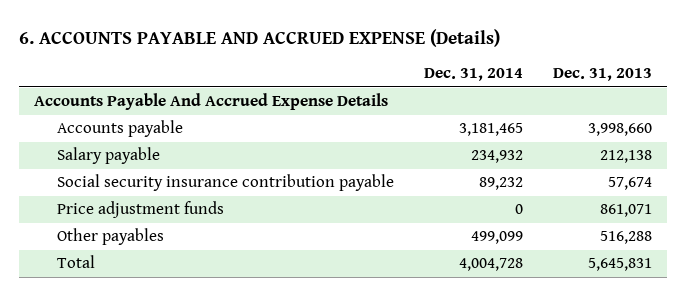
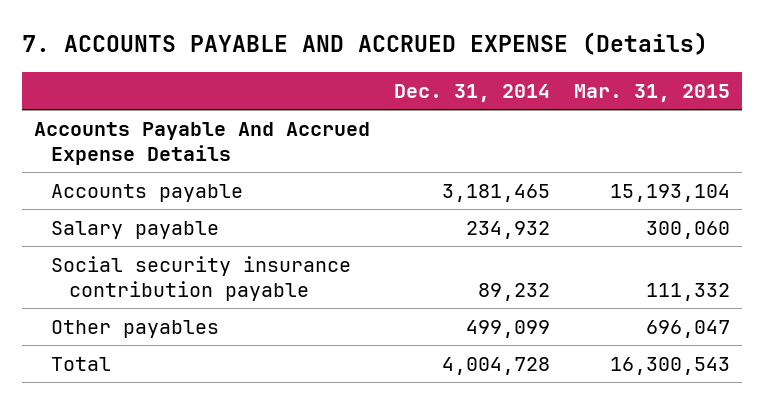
[18,28,500,47] 6. ACCOUNTS PAYABLE AND ACCRUED EXPENSE (Details) -> [21,32,708,56] 7. ACCOUNTS PAYABLE AND ACCRUED EXPENSE (Details)
[553,68,653,82] Dec. 31, 2013 -> none
none -> [573,83,730,102] Mar. 31, 2015
[56,201,224,219] Price adjustment funds -> none

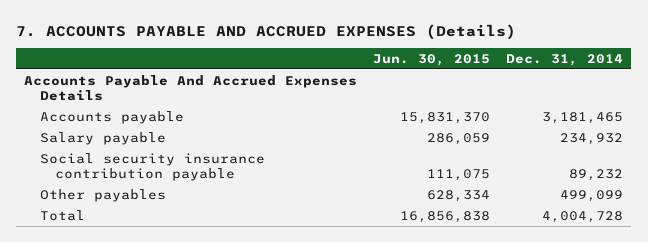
[21,32,708,56] 7. ACCOUNTS PAYABLE AND ACCRUED EXPENSE (Details) -> [16,23,517,40] 7. ACCOUNTS PAYABLE AND ACCRUED EXPENSES (Details)
[573,83,730,102] Mar. 31, 2015 -> none
none -> [373,53,491,66] Jun. 30, 2015
[33,121,370,165] Accounts Payable And Accrued Expense Details -> [24,74,358,102] Accounts Payable And Accrued Expenses Details

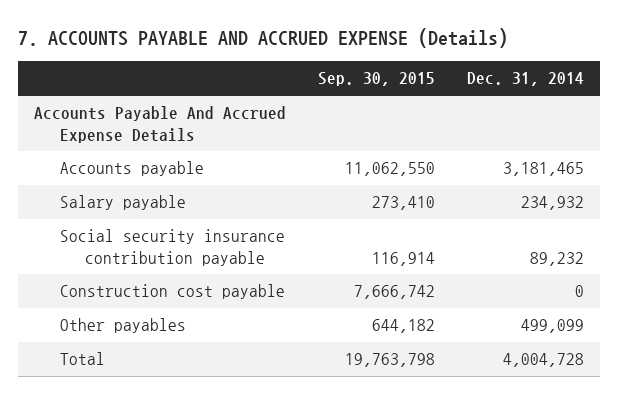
[16,23,517,40] 7. ACCOUNTS PAYABLE AND ACCRUED EXPENSES (Details) -> [18,28,509,49] 7. ACCOUNTS PAYABLE AND ACCRUED EXPENSE (Details)
[373,53,491,66] Jun. 30, 2015 -> none
none -> [317,72,435,87] Sep. 30, 2015
[24,74,358,102] Accounts Payable And Accrued Expenses Details -> [34,106,287,143] Accounts Payable And Accrued Expense Details
none -> [59,284,285,300] Construction cost payable

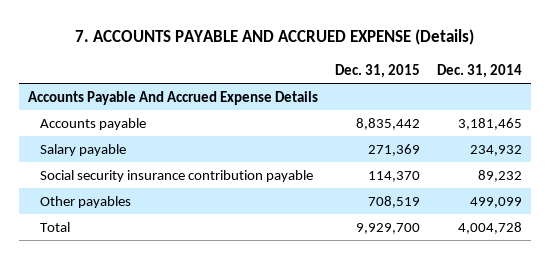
[317,72,435,87] Sep. 30, 2015 -> none
none -> [334,63,420,78] Dec. 31, 2015
[59,284,285,300] Construction cost payable -> none

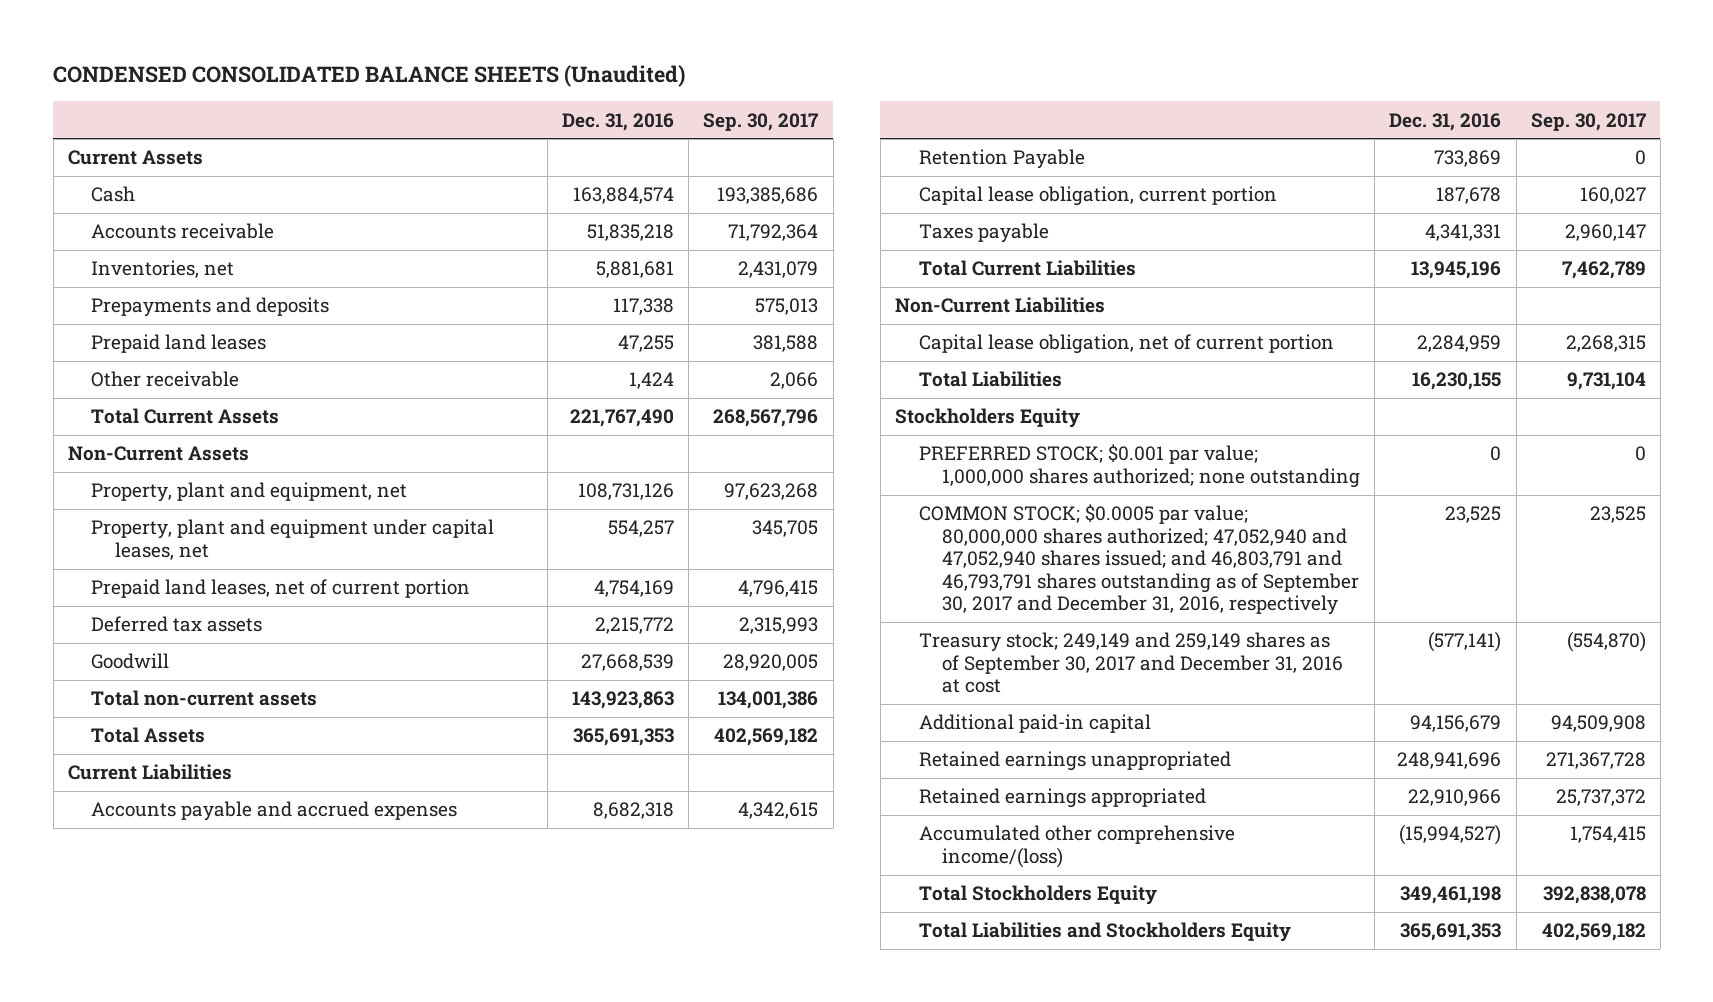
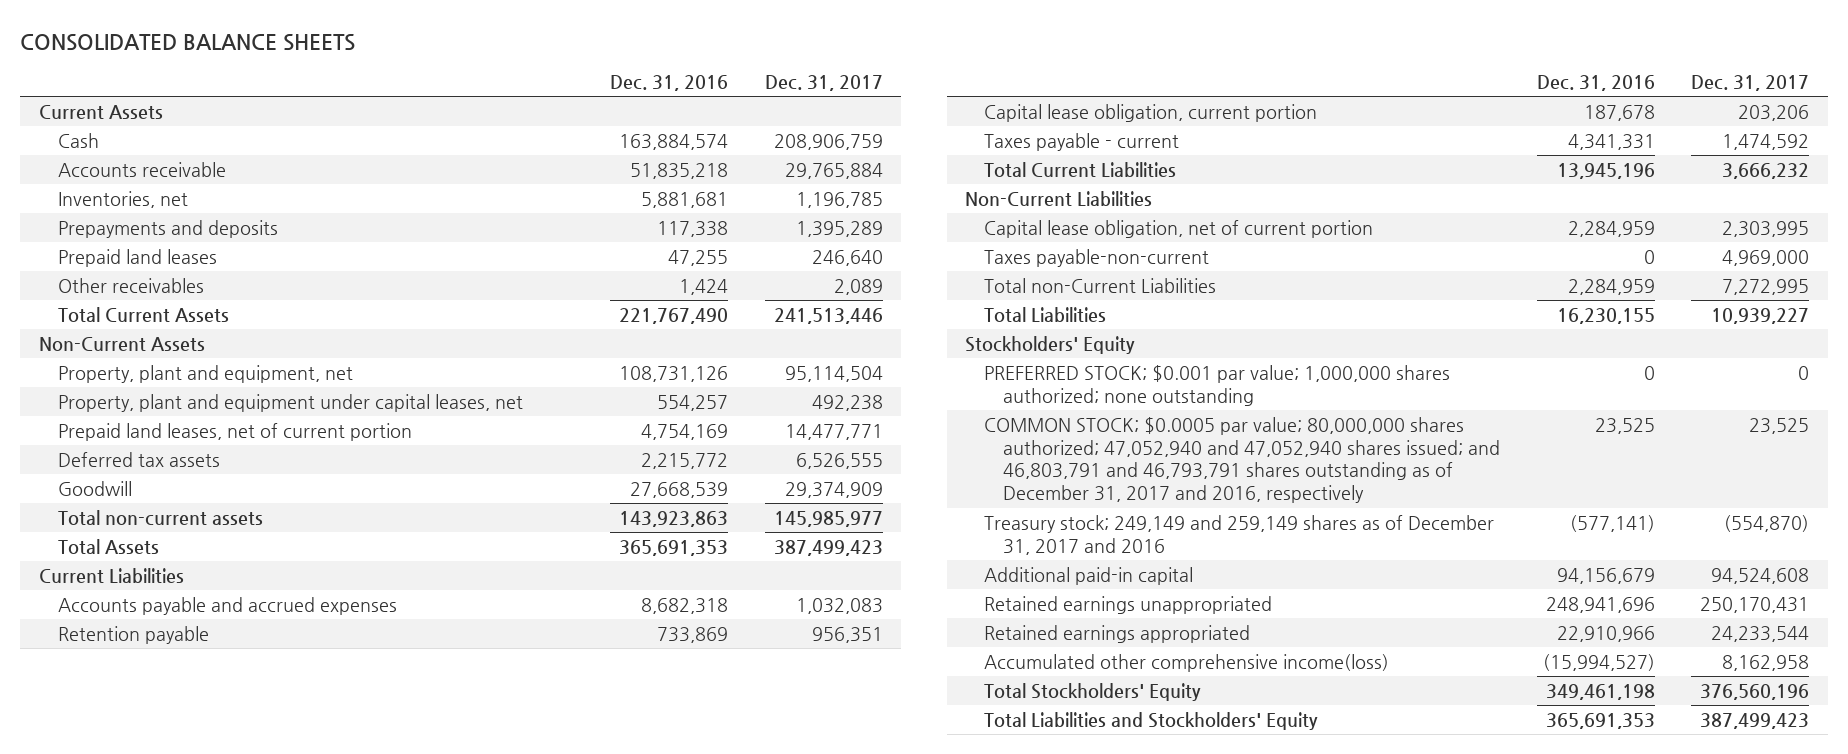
[53,65,686,88] CONDENSED CONSOLIDATED BALANCE SHEETS (Unaudited) -> [20,33,356,51] CONSOLIDATED BALANCE SHEETS
[703,112,819,131] Sep. 30, 2017 -> none
none -> [764,74,883,91] Dec. 31, 2017
[91,371,240,388] Other receivable -> [57,278,204,294] Other receivables
[918,149,1085,170] Retention Payable -> [57,626,209,645] Retention payable
[918,223,1049,244] Taxes payable -> [983,133,1179,152] Taxes payable - current
none -> [983,249,1209,268] Taxes payable-non-current
none -> [983,278,1216,294] Total non-Current Liabilities
[894,408,1080,429] Stockholders Equity -> [964,336,1135,355] Stockholders' Equity
[918,504,1360,616] COMMON STOCK; $0.0005 par value; 80,000,000 shares authorized; 47,052,940 and 47,052,940 shares issued; and 46,803,791 and 46,793,791 shares outstanding as of September 30, 2017 and December 31, 2016, respectively -> [983,417,1500,504] COMMON STOCK; $0.0005 par value; 80,000,000 shares authorized; 47,052,940 and 47,052,940 shares issued; and 46,803,791 and 46,793,791 shares outstanding as of December 31, 2017 and 2016, respectively
[918,632,1344,694] Treasury stock; 249,149 and 259,149 shares as of September 30, 2017 and December 31, 2016 at cost -> [983,515,1494,555] Treasury stock; 249,149 and 259,149 shares as of December 31, 2017 and 2016
[918,825,1235,868] Accumulated other comprehensive income/(loss) -> [983,654,1389,673] Accumulated other comprehensive income(loss)
[918,885,1157,906] Total Stockholders Equity -> [983,683,1201,702] Total Stockholders' Equity
[918,922,1291,943] Total Liabilities and Stockholders Equity -> [983,712,1318,731] Total Liabilities and Stockholders' Equity

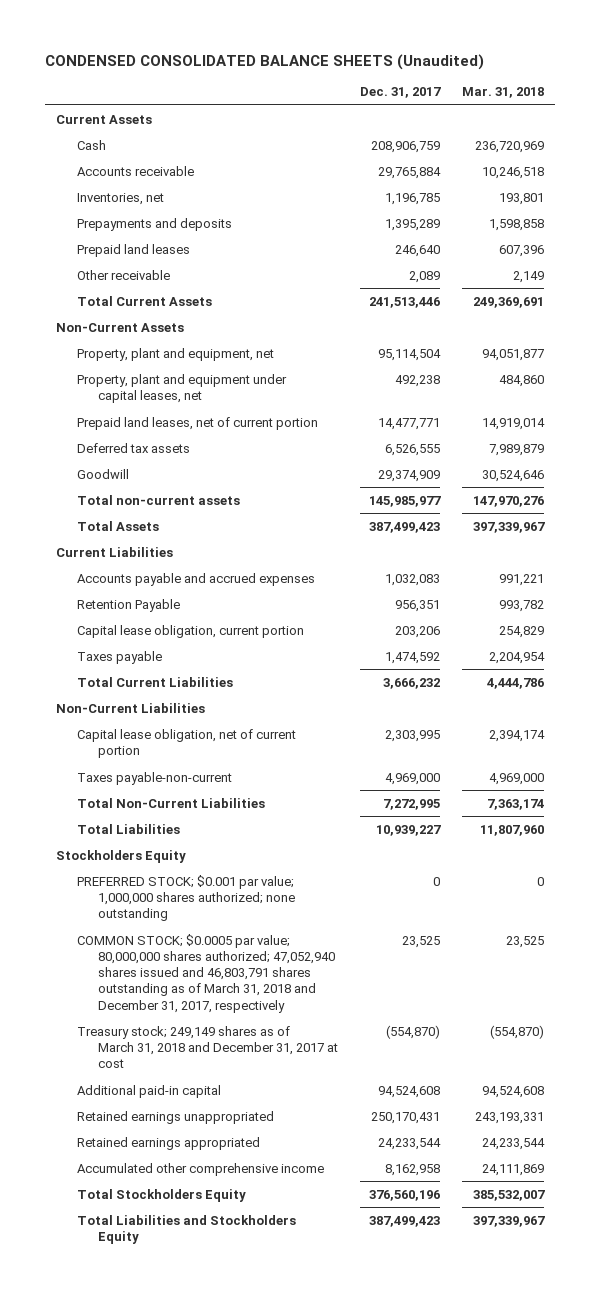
[20,33,356,51] CONSOLIDATED BALANCE SHEETS -> [45,53,485,70] CONDENSED CONSOLIDATED BALANCE SHEETS (Unaudited)
[610,74,729,91] Dec. 31, 2016 -> none
none -> [462,87,545,99] Mar. 31, 2018
[57,278,204,294] Other receivables -> [77,269,171,280] Other receivable
[57,626,209,645] Retention payable -> [77,598,181,612] Retention Payable
[983,133,1179,152] Taxes payable - current -> [77,650,163,664] Taxes payable
[983,278,1216,294] Total non-Current Liabilities -> [77,797,266,808] Total Non-Current Liabilities
[964,336,1135,355] Stockholders' Equity -> [56,849,187,863] Stockholders Equity
[983,417,1500,504] COMMON STOCK; $0.0005 par value; 80,000,000 shares authorized; 47,052,940 and 47,052,940 shares issued; and 46,803,791 and 46,793,791 shares outstanding as of December 31, 2017 and 2016, respectively -> [77,933,335,1013] COMMON STOCK; $0.0005 par value; 80,000,000 shares authorized; 47,052,940 shares issued and 46,803,791 shares outstanding as of March 31, 2018 and December 31, 2017, respectively
[983,515,1494,555] Treasury stock; 249,149 and 259,149 shares as of December 31, 2017 and 2016 -> [77,1025,338,1069] Treasury stock; 249,149 shares as of March 31, 2018 and December 31, 2017 at cost
[983,654,1389,673] Accumulated other comprehensive income(loss) -> [77,1162,325,1176] Accumulated other comprehensive income
[983,683,1201,702] Total Stockholders' Equity -> [77,1188,247,1202] Total Stockholders Equity
[983,712,1318,731] Total Liabilities and Stockholders' Equity -> [77,1214,297,1245] Total Liabilities and Stockholders Equity

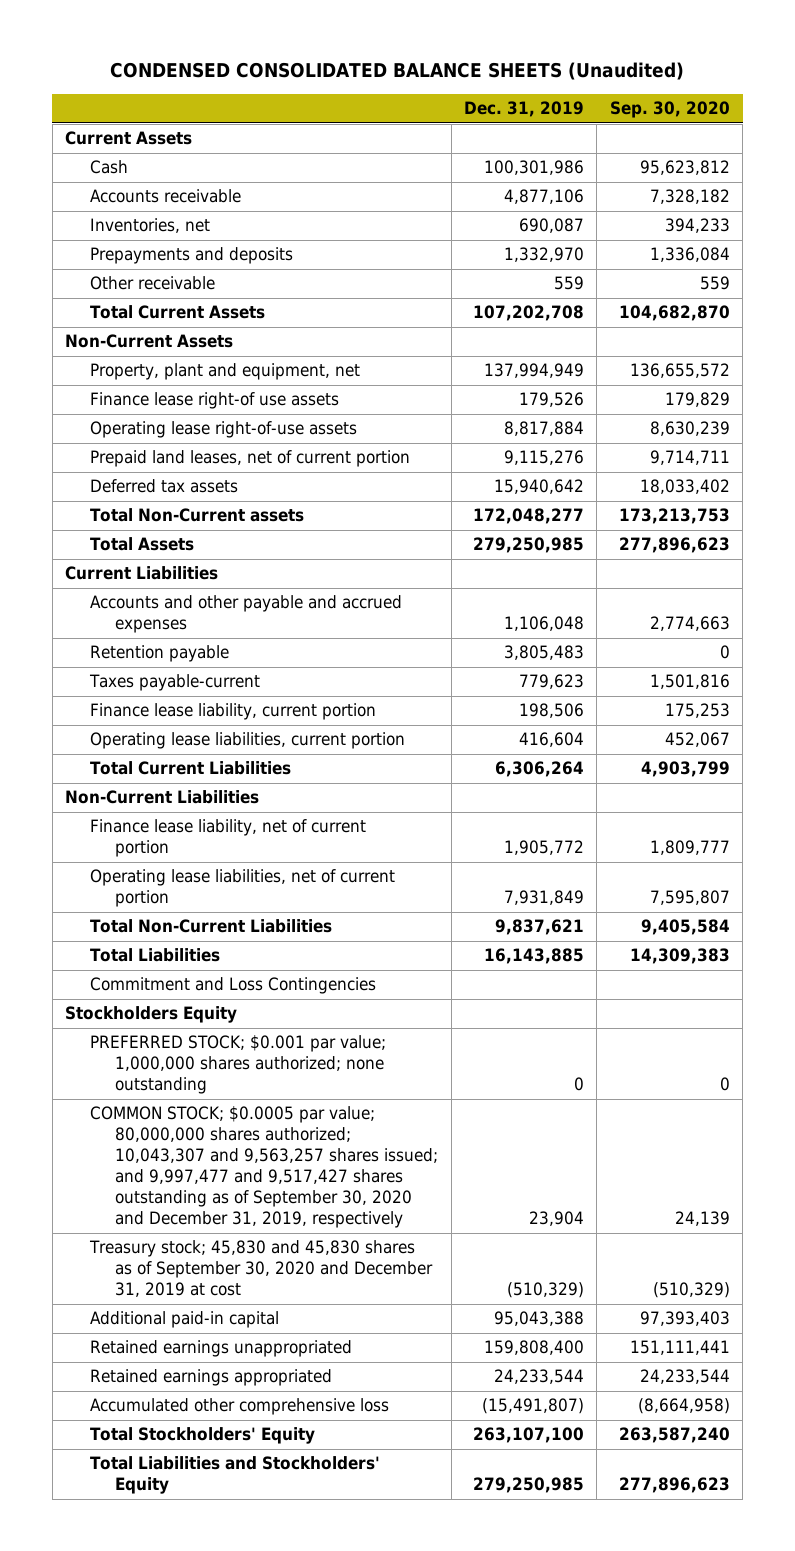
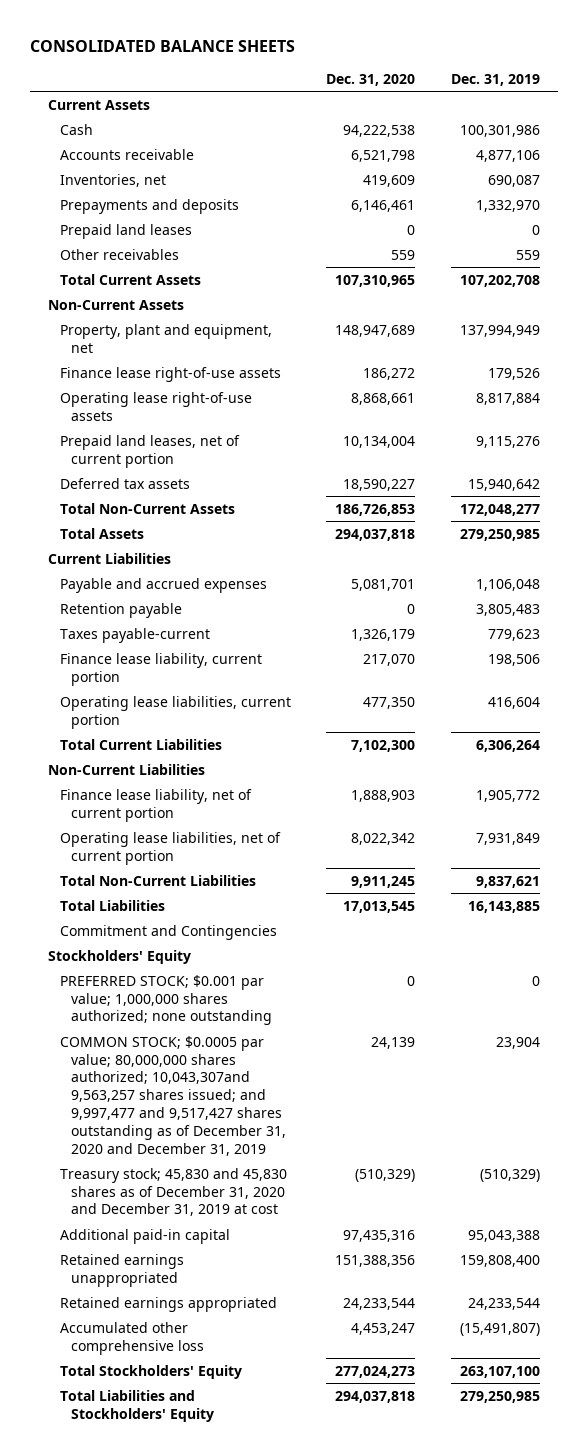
[110,62,685,81] CONDENSED CONSOLIDATED BALANCE SHEETS (Unaudited) -> [30,39,296,52] CONSOLIDATED BALANCE SHEETS
[609,101,730,119] Sep. 30, 2020 -> none
none -> [326,73,416,86] Dec. 31, 2020
none -> [59,223,192,239] Prepaid land leases
[90,276,216,291] Other receivable -> [59,248,179,260] Other receivables
[90,392,340,410] Finance lease right-of use assets -> [59,366,281,382] Finance lease right-of-use assets
[90,508,305,523] Total Non-Current assets -> [59,502,235,514] Total Non-Current Assets
[90,595,403,634] Accounts and other payable and accrued expenses -> [59,577,267,593] Payable and accrued expenses
[90,977,377,995] Commitment and Loss Contingencies -> [59,924,277,940] Commitment and Contingencies
[64,1006,237,1024] Stockholders Equity -> [47,949,191,964] Stockholders' Equity
[90,1106,439,1229] COMMON STOCK; $0.0005 par value; 80,000,000 shares authorized; 10,043,307 and 9,563,257 shares issued; and 9,997,477 and 9,517,427 shares outstanding as of September 30, 2020 and December 31, 2019, respectively -> [59,1035,287,1156] COMMON STOCK; $0.0005 par value; 80,000,000 shares authorized; 10,043,307and 9,563,257 shares issued; and 9,997,477 and 9,517,427 shares outstanding as of December 31, 2020 and December 31, 2019
[89,1240,434,1298] Treasury stock; 45,830 and 45,830 shares as of September 30, 2020 and December 31, 2019 at cost -> [59,1167,287,1217] Treasury stock; 45,830 and 45,830 shares as of December 31, 2020 and December 31, 2019 at cost

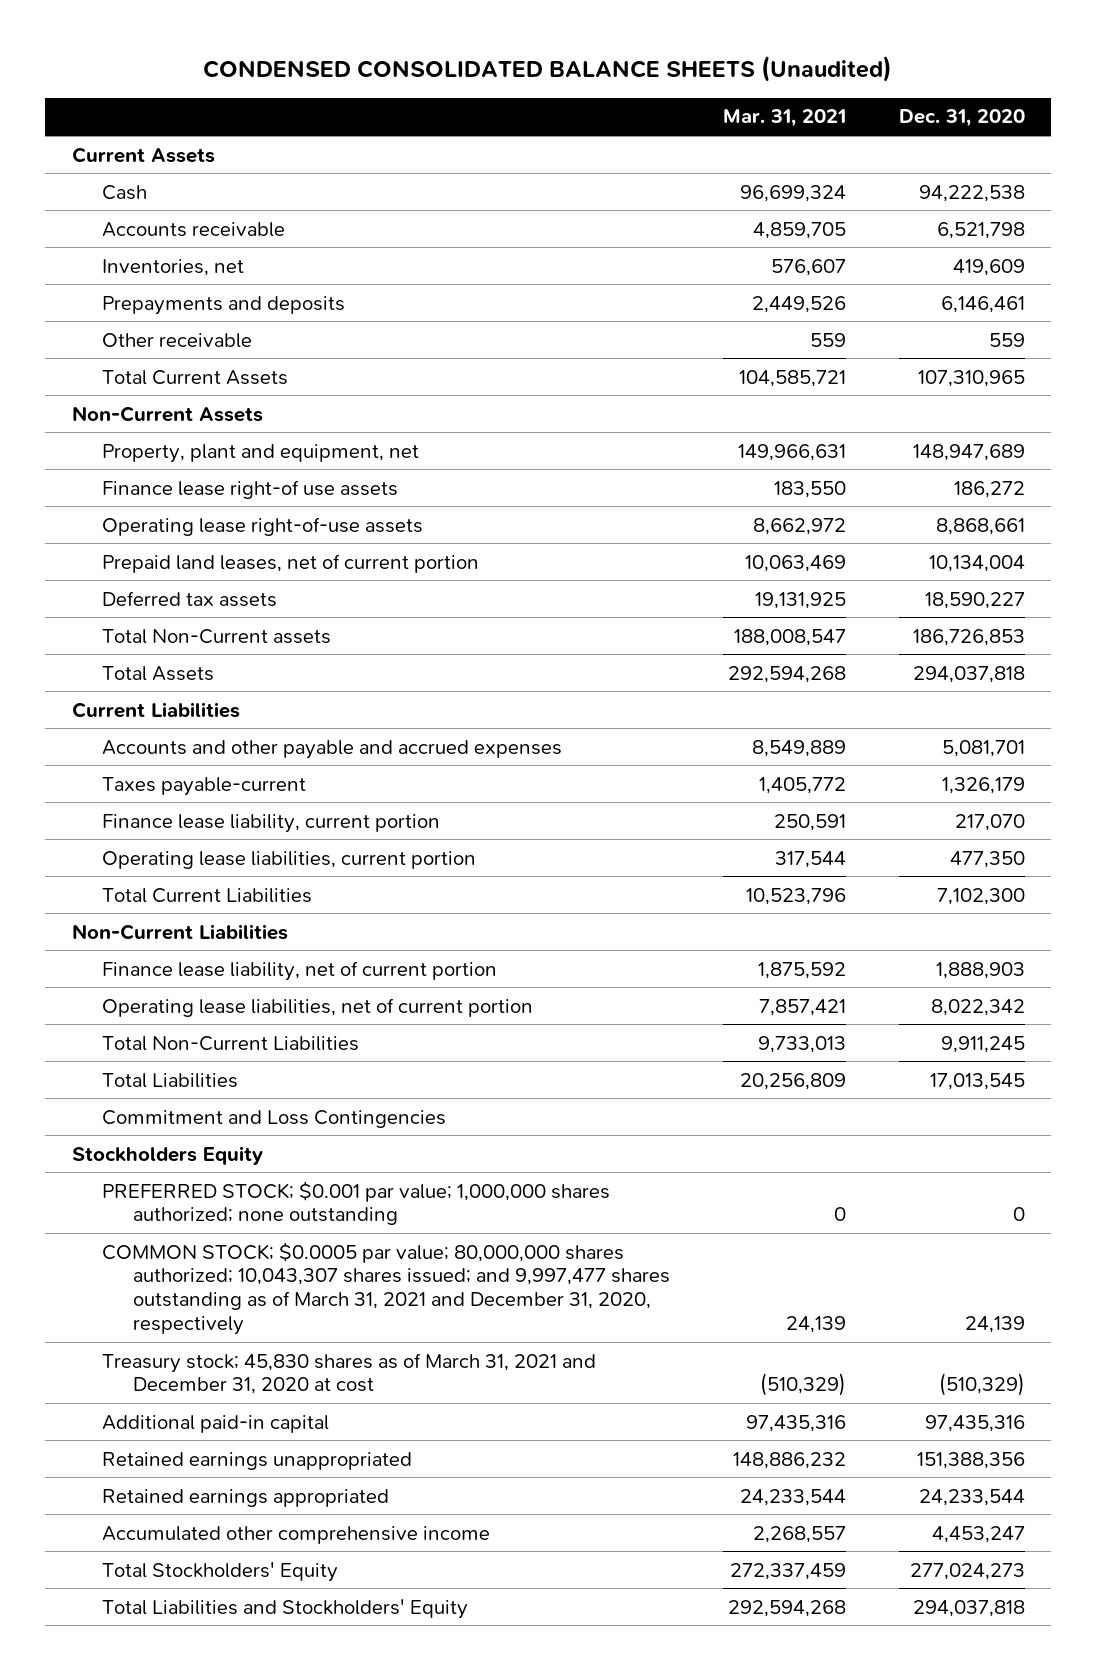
[30,39,296,52] CONSOLIDATED BALANCE SHEETS -> [203,56,893,83] CONDENSED CONSOLIDATED BALANCE SHEETS (Unaudited)
[450,73,540,86] Dec. 31, 2019 -> none
none -> [722,109,846,128] Mar. 31, 2021
[59,223,192,239] Prepaid land leases -> none
[59,248,179,260] Other receivables -> [102,332,253,348] Other receivable
[59,366,281,382] Finance lease right-of-use assets -> [102,479,399,499] Finance lease right-of use assets
[59,502,235,514] Total Non-Current Assets -> [102,628,332,644] Total Non-Current assets
[59,602,182,618] Retention payable -> none
[59,577,267,593] Payable and accrued expenses -> [102,739,563,759] Accounts and other payable and accrued expenses
[59,924,277,940] Commitment and Contingencies -> [102,1109,447,1128] Commitment and Loss Contingencies
[47,949,191,964] Stockholders' Equity -> [71,1145,263,1165] Stockholders Equity
[59,1035,287,1156] COMMON STOCK; $0.0005 par value; 80,000,000 shares authorized; 10,043,307and 9,563,257 shares issued; and 9,997,477 and 9,517,427 shares outstanding as of December 31, 2020 and December 31, 2019 -> [102,1241,671,1336] COMMON STOCK; $0.0005 par value; 80,000,000 shares authorized; 10,043,307 shares issued; and 9,997,477 shares outstanding as of March 31, 2021 and December 31, 2020, respectively
[59,1167,287,1217] Treasury stock; 45,830 and 45,830 shares as of December 31, 2020 and December 31, 2019 at cost -> [102,1352,597,1395] Treasury stock; 45,830 shares as of March 31, 2021 and December 31, 2020 at cost
[59,1321,205,1355] Accumulated other comprehensive loss -> [102,1525,491,1544] Accumulated other comprehensive income

